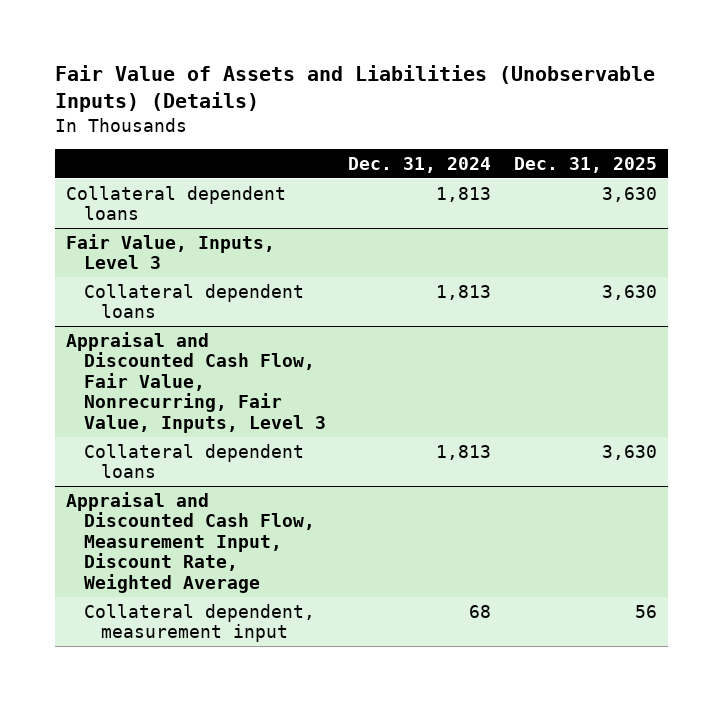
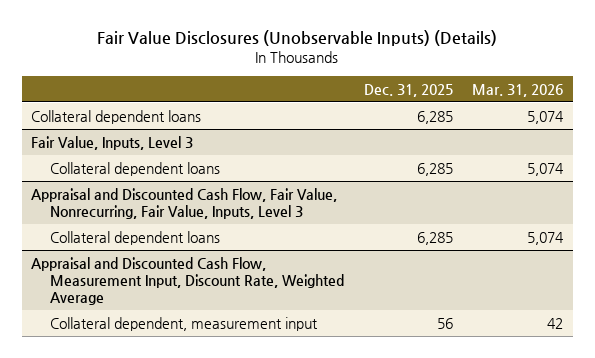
[54,65,655,113] Fair Value of Assets and Liabilities (Unobservable Inputs) (Details) -> [97,30,498,47] Fair Value Disclosures (Unobservable Inputs) (Details)
[348,156,492,173] Dec. 31, 2024 -> none
none -> [472,83,564,97] Mar. 31, 2026
[602,186,658,202] 3,630 -> [416,110,453,124] 6,285
[602,284,658,300] 3,630 -> [416,162,453,176] 6,285
[602,444,658,460] 3,630 -> [416,231,453,245] 6,285

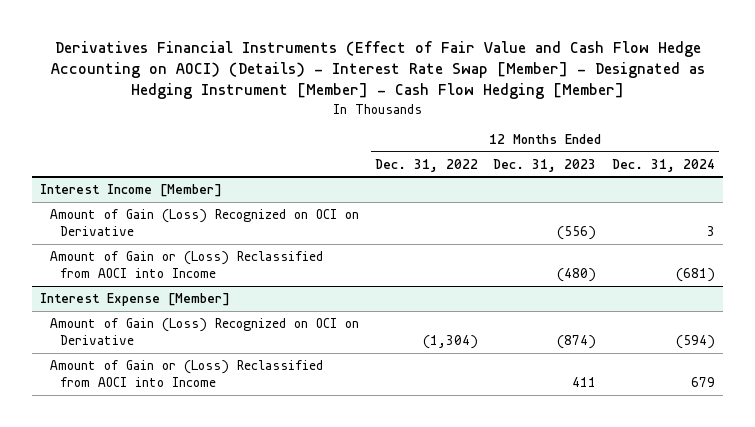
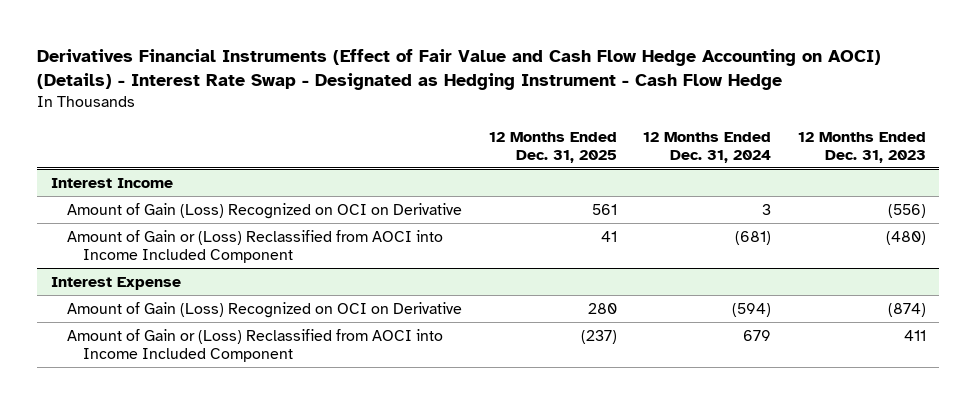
[50,41,705,100] Derivatives Financial Instruments (Effect of Fair Value and Cash Flow Hedge Accounting on AOCI) (Details) - Interest Rate Swap [Member] - Designated as Hedging Instrument [Member] - Cash Flow Hedging [Member] -> [37,48,882,91] Derivatives Financial Instruments (Effect of Fair Value and Cash Flow Hedge Accounting on AOCI) (Details) - Interest Rate Swap - Designated as Hedging Instrument - Cash Flow Hedge
[374,158,478,172] Dec. 31, 2022 -> none
none -> [488,131,617,163] 12 Months Ended Dec. 31, 2025
[40,183,223,197] Interest Income [Member] -> [50,177,173,188] Interest Income
[50,250,324,279] Amount of Gain or (Loss) Reclassified from AOCI into Income -> [66,229,443,263] Amount of Gain or (Loss) Reclassified from AOCI into Income Included Component
[40,292,231,306] Interest Expense [Member] -> [50,276,181,290] Interest Expense
[50,359,324,388] Amount of Gain or (Loss) Reclassified from AOCI into Income -> [66,328,443,362] Amount of Gain or (Loss) Reclassified from AOCI into Income Included Component

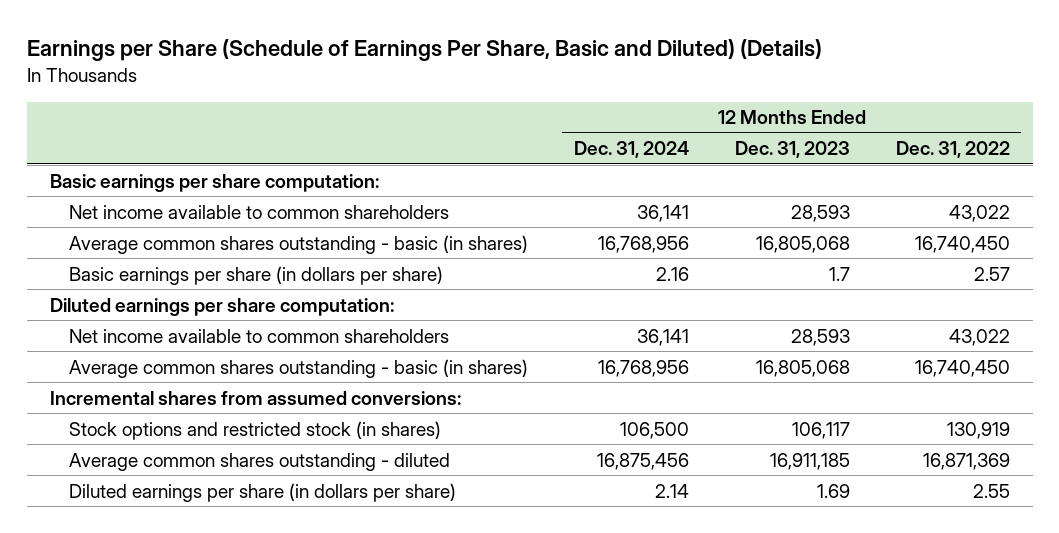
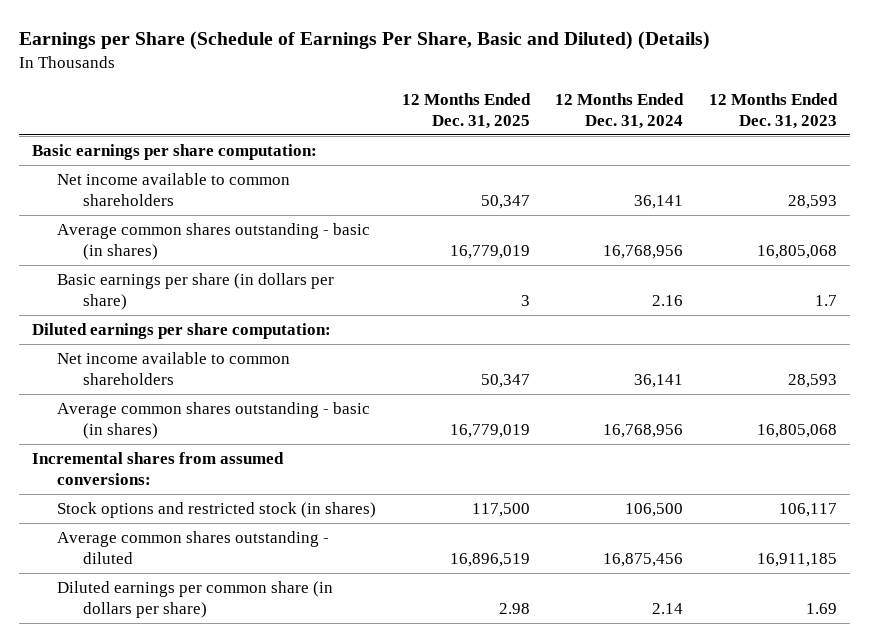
[895,141,1010,159] Dec. 31, 2022 -> none
none -> [401,92,531,129] 12 Months Ended Dec. 31, 2025
[68,482,456,502] Diluted earnings per share (in dollars per share) -> [57,580,334,618] Diluted earnings per common share (in dollars per share)

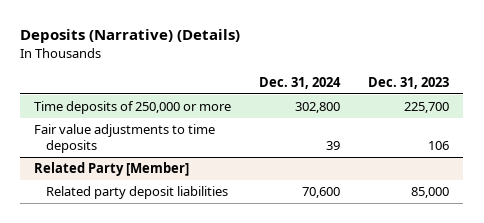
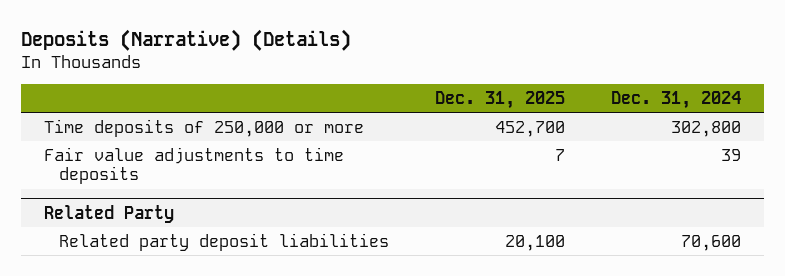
[368,76,450,89] Dec. 31, 2023 -> none
none -> [434,91,565,110] Dec. 31, 2025
[34,162,190,177] Related Party [Member] -> [43,204,174,223] Related Party

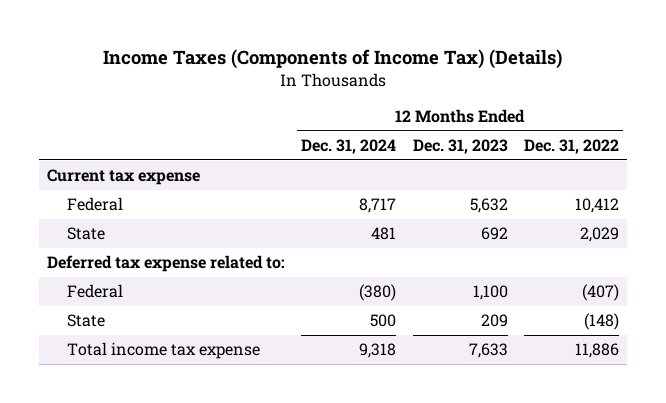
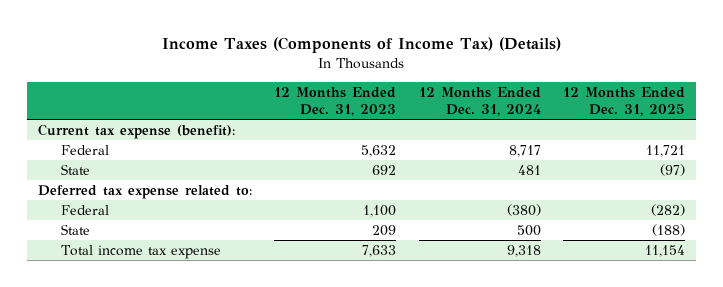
[523,138,619,154] Dec. 31, 2022 -> none
none -> [562,87,685,116] 12 Months Ended Dec. 31, 2025
[47,169,201,186] Current tax expense -> [38,124,236,140] Current tax expense (benefit):

